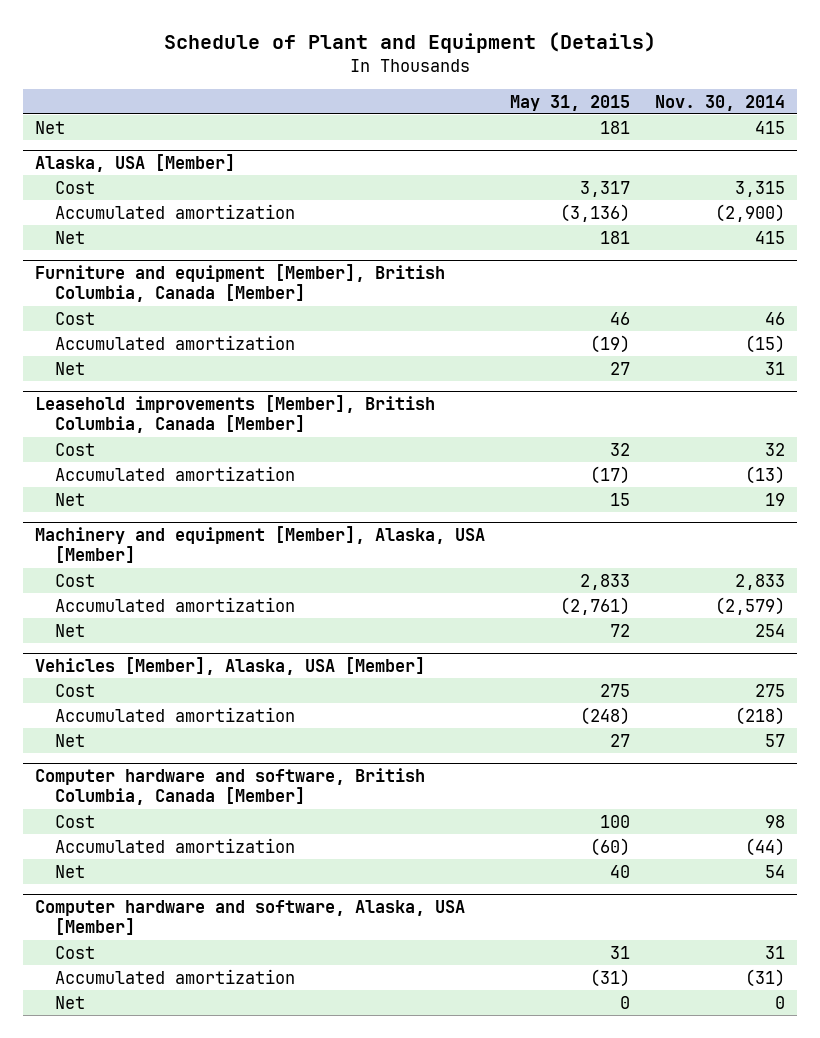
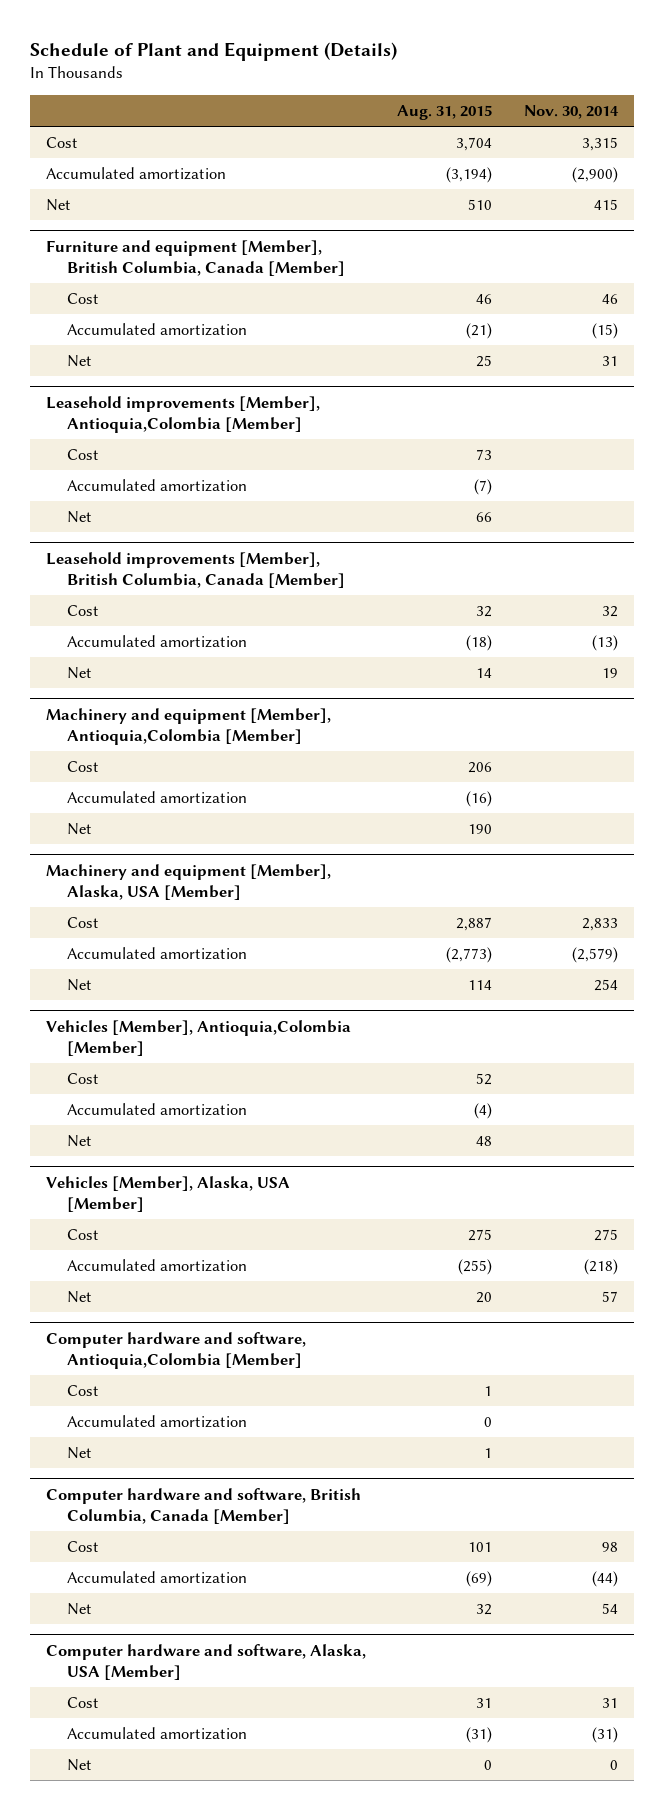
[509,94,630,111] May 31, 2015 -> none
none -> [397,105,493,121] Aug. 31, 2015
[35,120,66,134] Net -> none
[35,153,236,172] Alaska, USA [Member] -> none
none -> [45,395,320,433] Leasehold improvements [Member], Antioquia,Colombia [Member]
none -> [67,449,100,461] Cost
none -> [67,479,248,493] Accumulated amortization
none -> [67,511,93,524] Net
none -> [45,707,331,745] Machinery and equipment [Member], Antioquia,Colombia [Member]
none -> [67,761,100,773] Cost
none -> [67,791,248,805] Accumulated amortization
none -> [67,823,93,836] Net
none -> [45,1019,351,1056] Vehicles [Member], Antioquia,Colombia [Member]
none -> [67,1073,100,1085] Cost
none -> [67,1103,248,1117] Accumulated amortization
none -> [67,1135,93,1148] Net
none -> [45,1331,306,1369] Computer hardware and software, Antioquia,Colombia [Member]
none -> [67,1385,100,1397] Cost
none -> [67,1415,248,1429] Accumulated amortization
none -> [67,1447,93,1460] Net

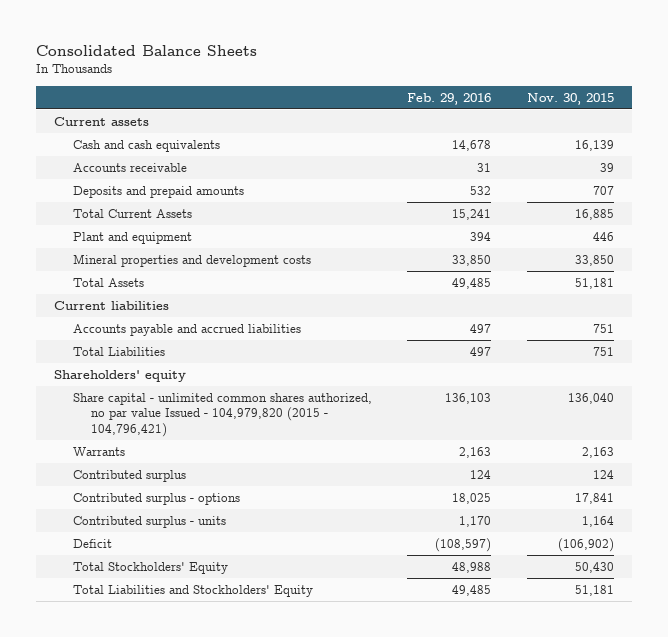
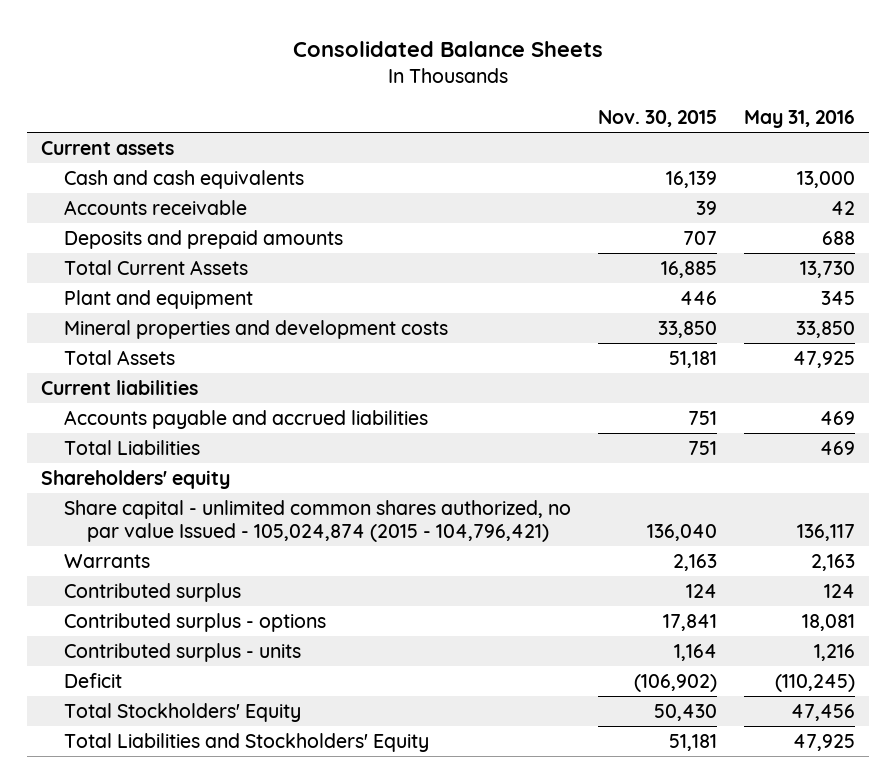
[407,92,492,105] Feb. 29, 2016 -> none
none -> [744,110,856,129] May 31, 2016
[72,392,372,437] Share capital - unlimited common shares authorized, no par value Issued - 104,979,820 (2015 - 104,796,421) -> [64,499,572,542] Share capital - unlimited common shares authorized, no par value Issued - 105,024,874 (2015 - 104,796,421)

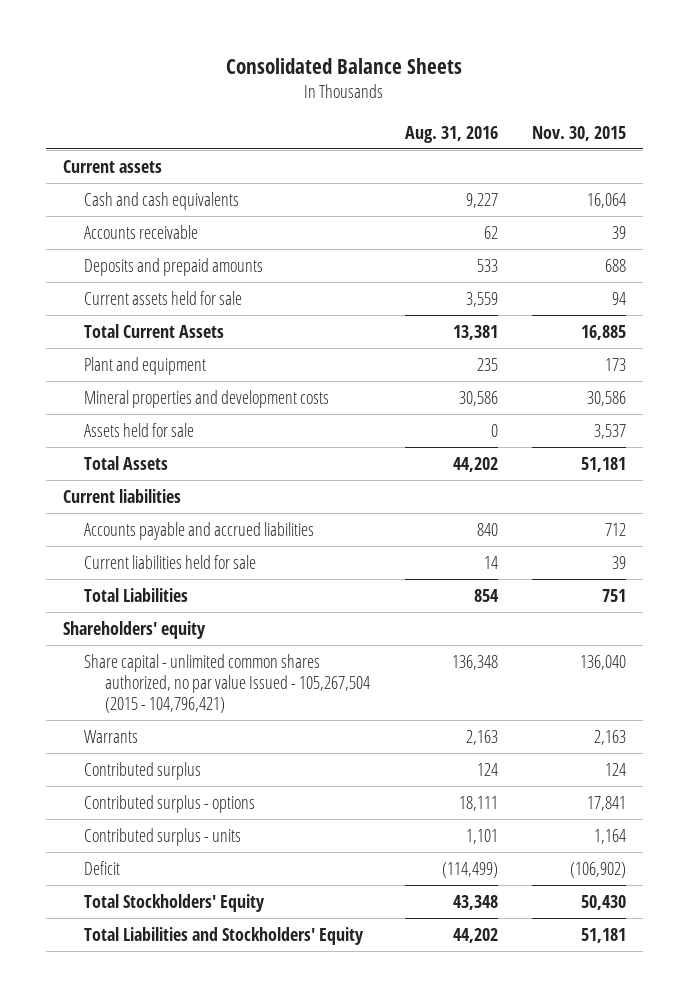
[744,110,856,129] May 31, 2016 -> none
none -> [404,126,498,144] Aug. 31, 2016
[666,170,718,188] 16,139 -> [586,192,626,208] 16,064
[683,230,718,245] 707 -> [604,258,626,272] 688
none -> [84,290,243,305] Current assets held for sale
[680,290,718,305] 446 -> [604,357,626,371] 173
[658,320,718,338] 33,850 -> [586,390,626,406] 30,586
none -> [84,422,195,437] Assets held for sale
[688,410,718,425] 751 -> [604,522,626,536] 712
none -> [84,554,257,569] Current liabilities held for sale
[64,499,572,542] Share capital - unlimited common shares authorized, no par value Issued - 105,024,874 (2015 - 104,796,421) -> [84,653,371,714] Share capital - unlimited common shares authorized, no par value Issued - 105,267,504 (2015 - 104,796,421)

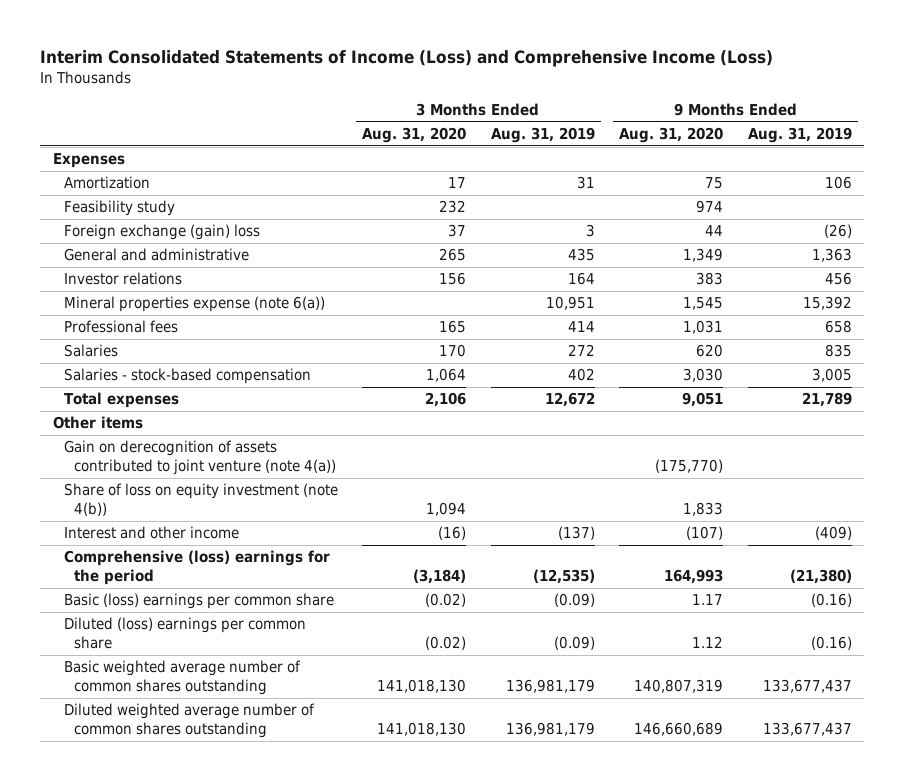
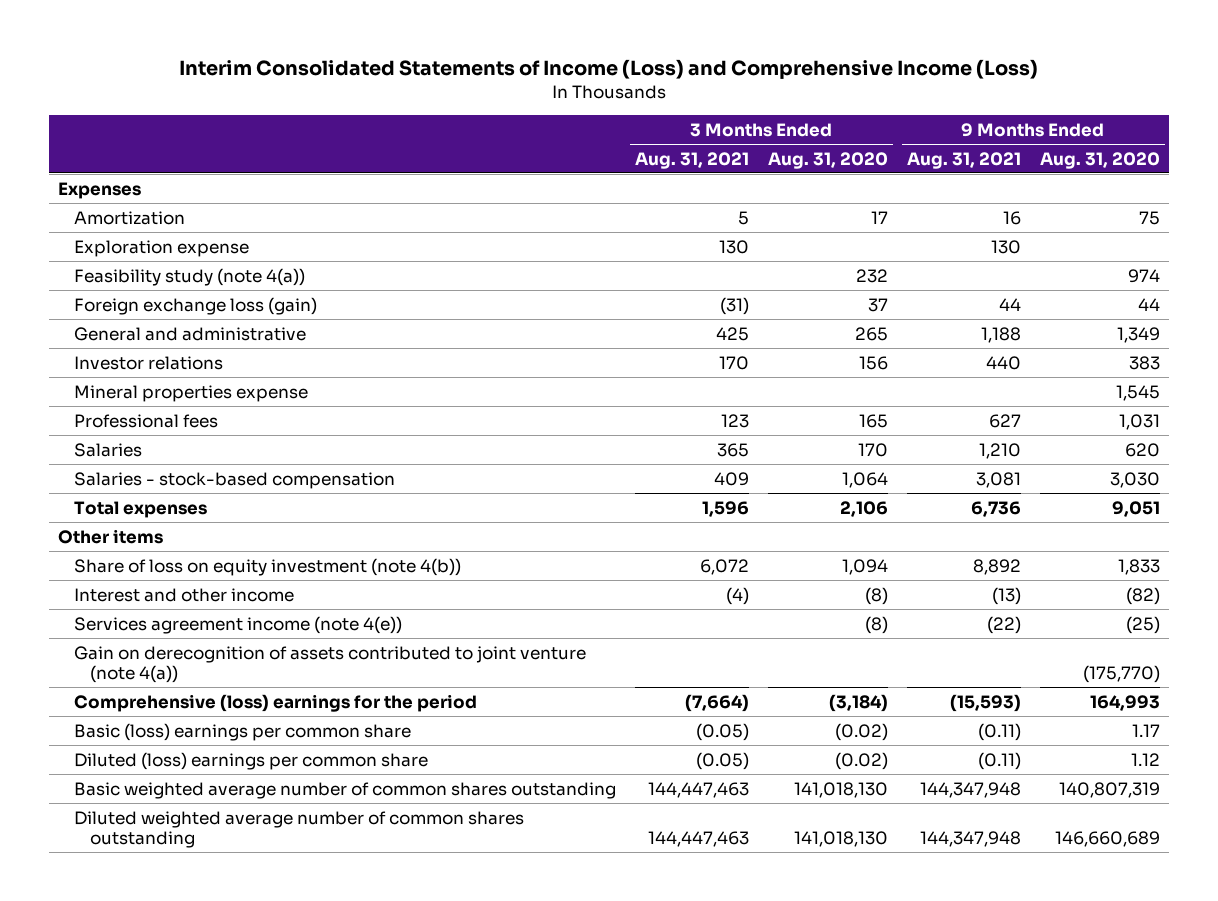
[490,127,595,144] Aug. 31, 2019 -> none
[747,127,852,144] Aug. 31, 2019 -> none
none -> [634,151,749,169] Aug. 31, 2021
none -> [906,151,1021,169] Aug. 31, 2021
none -> [74,239,250,257] Exploration expense
[63,200,175,217] Feasibility study -> [74,267,306,286] Feasibility study (note 4(a))
[63,224,260,241] Foreign exchange (gain) loss -> [74,296,318,315] Foreign exchange loss (gain)
[63,296,325,313] Mineral properties expense (note 6(a)) -> [74,384,309,402] Mineral properties expense
[438,526,467,541] (16) -> [864,586,888,605] (8)
[686,526,724,541] (107) -> [1125,586,1160,605] (82)
none -> [74,615,403,634] Services agreement income (note 4(e))
[63,440,337,476] Gain on derecognition of assets contributed to joint venture (note 4(a)) -> [74,645,587,683] Gain on derecognition of assets contributed to joint venture (note 4(a))

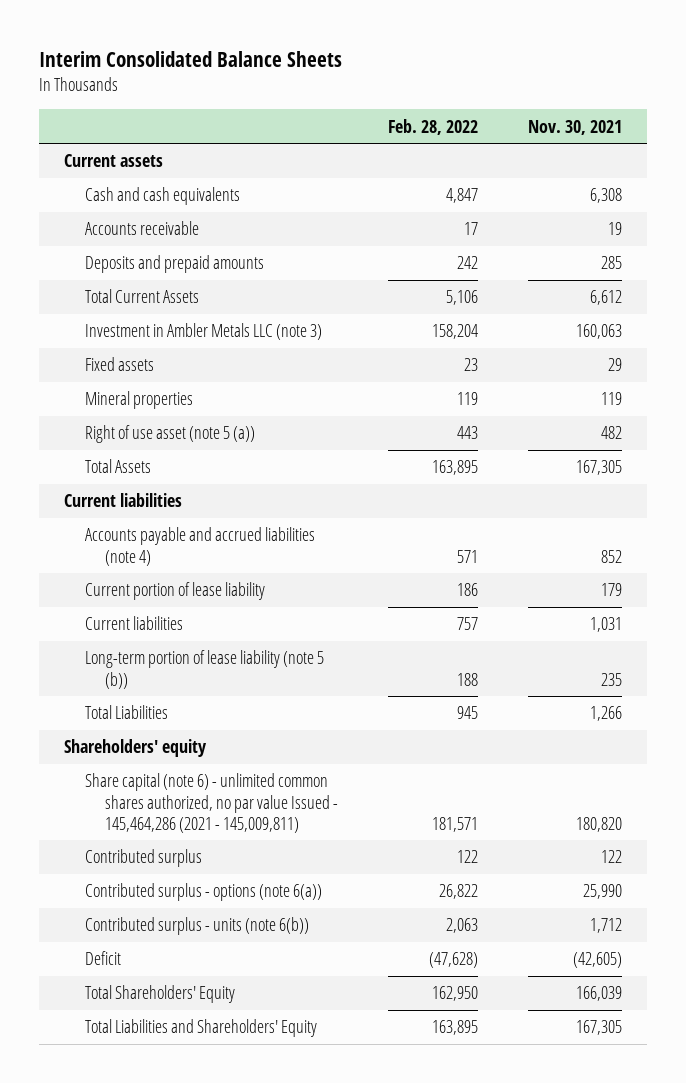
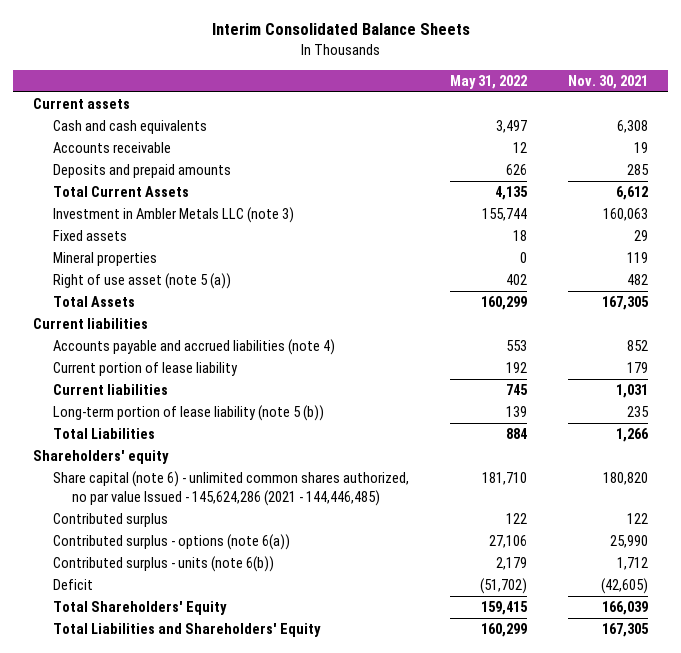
[388,118,479,135] Feb. 28, 2022 -> none
none -> [449,74,527,89] May 31, 2022
[84,773,339,833] Share capital (note 6) - unlimited common shares authorized, no par value Issued - 145,464,286 (2021 - 145,009,811) -> [52,471,409,506] Share capital (note 6) - unlimited common shares authorized, no par value Issued - 145,624,286 (2021 - 144,446,485)

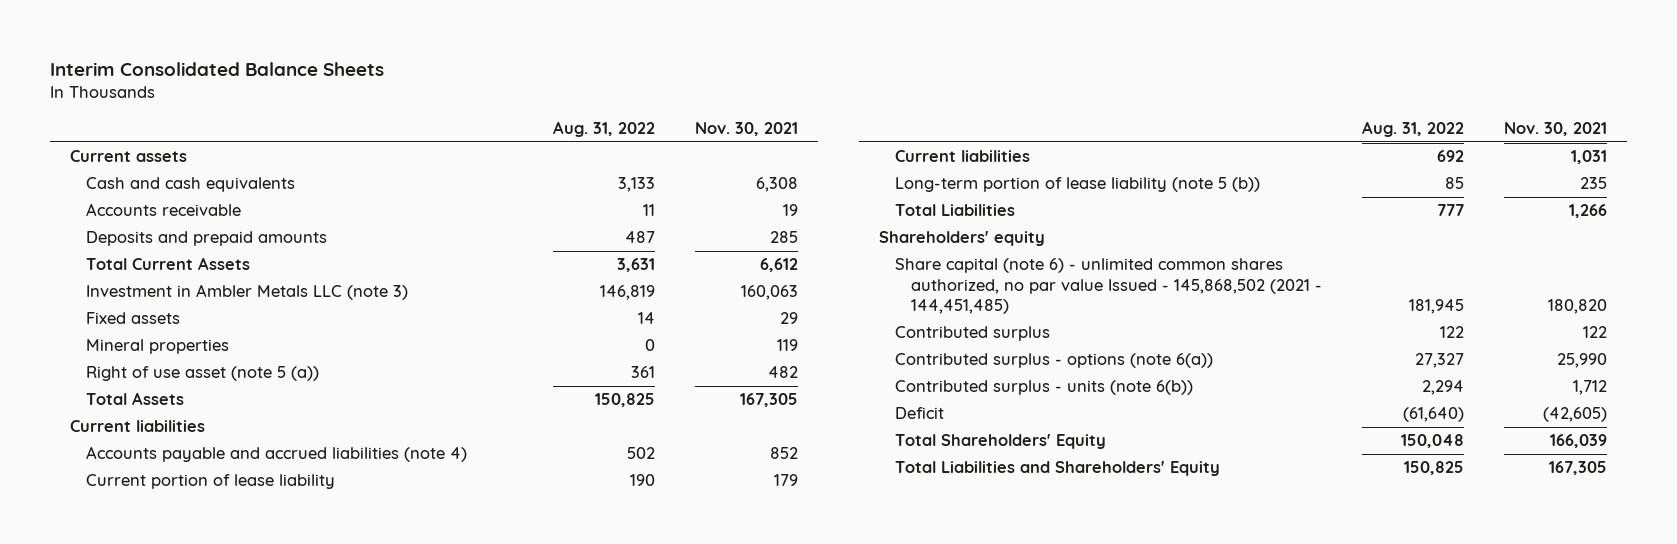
[449,74,527,89] May 31, 2022 -> none
none -> [553,120,656,137] Aug. 31, 2022
[52,471,409,506] Share capital (note 6) - unlimited common shares authorized, no par value Issued - 145,624,286 (2021 - 144,446,485) -> [895,258,1323,315] Share capital (note 6) - unlimited common shares authorized, no par value Issued - 145,868,502 (2021 - 144,451,485)

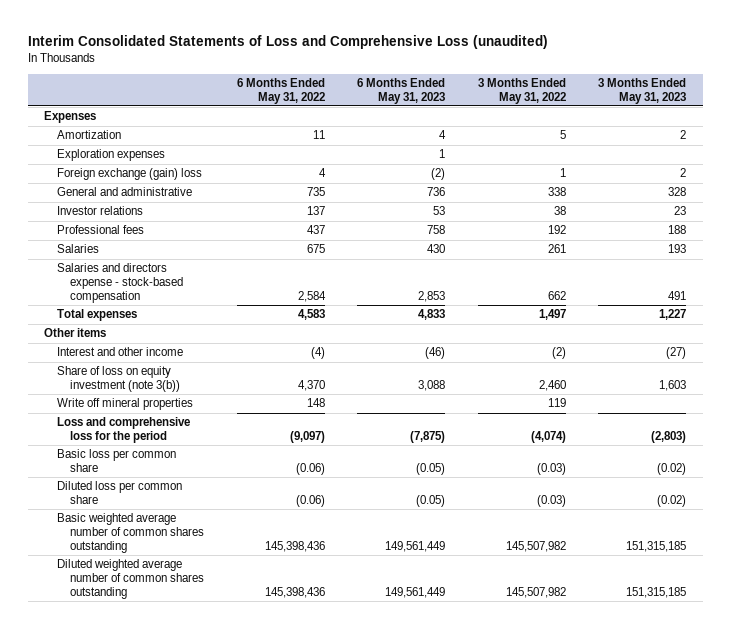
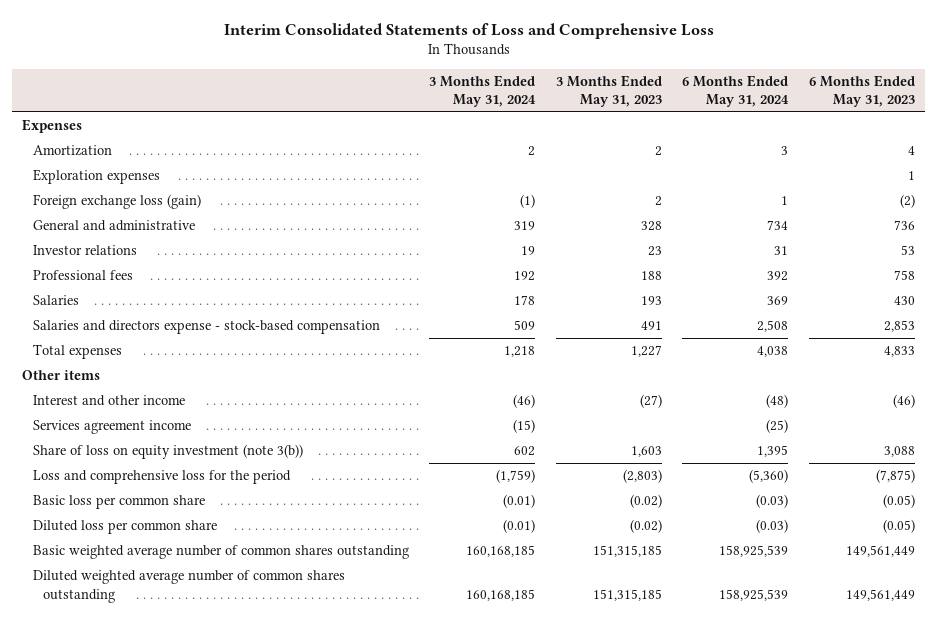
[27,35,548,50] Interim Consolidated Statements of Loss and Comprehensive Loss (unaudited) -> [223,22,714,39] Interim Consolidated Statements of Loss and Comprehensive Loss
[236,77,325,104] 6 Months Ended May 31, 2022 -> none
[477,77,566,104] 3 Months Ended May 31, 2022 -> none
none -> [429,74,537,108] 3 Months Ended May 31, 2024
none -> [682,74,790,108] 6 Months Ended May 31, 2024
[57,168,203,181] Foreign exchange (gain) loss -> [32,194,201,210] Foreign exchange loss (gain)
none -> [32,420,191,435] Services agreement income
[57,398,194,411] Write off mineral properties -> none

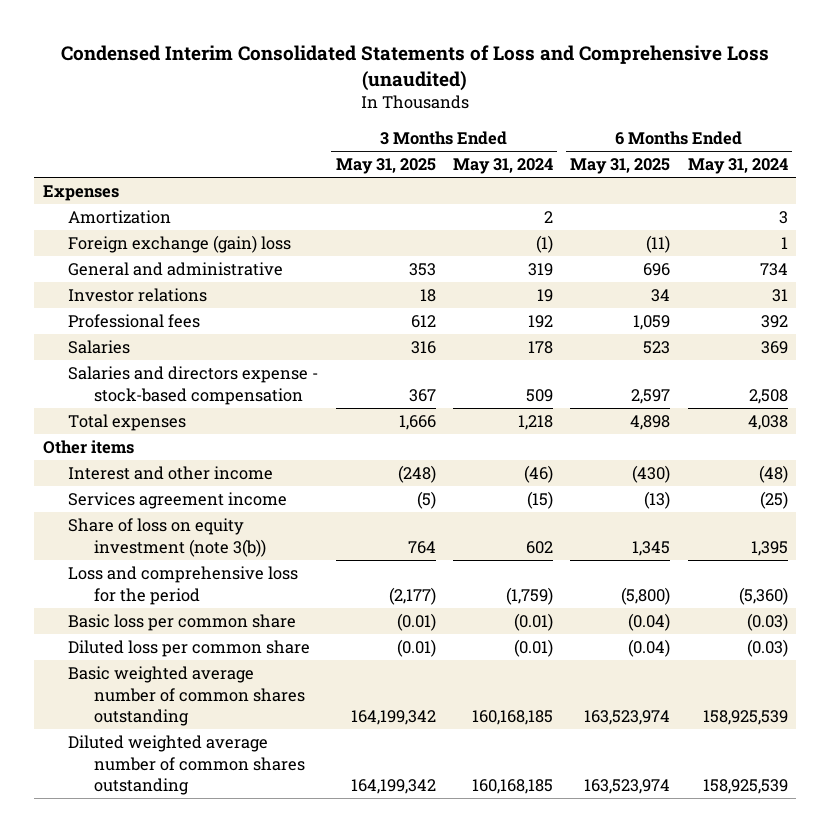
[223,22,714,39] Interim Consolidated Statements of Loss and Comprehensive Loss -> [61,45,770,91] Condensed Interim Consolidated Statements of Loss and Comprehensive Loss (unaudited)
[555,74,662,108] 3 Months Ended May 31, 2023 -> none
[809,74,916,108] 6 Months Ended May 31, 2023 -> none
none -> [335,158,436,175] May 31, 2025
none -> [570,158,671,175] May 31, 2025
[32,169,160,185] Exploration expenses -> none
[32,194,201,210] Foreign exchange loss (gain) -> [68,235,292,254] Foreign exchange (gain) loss

